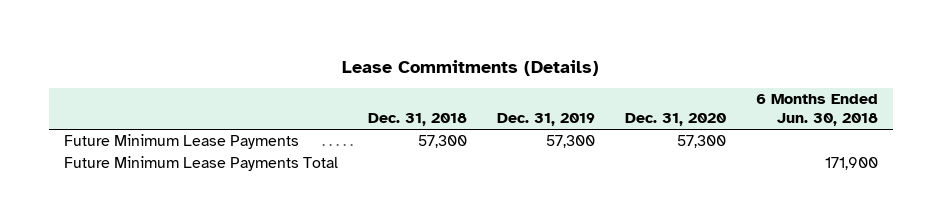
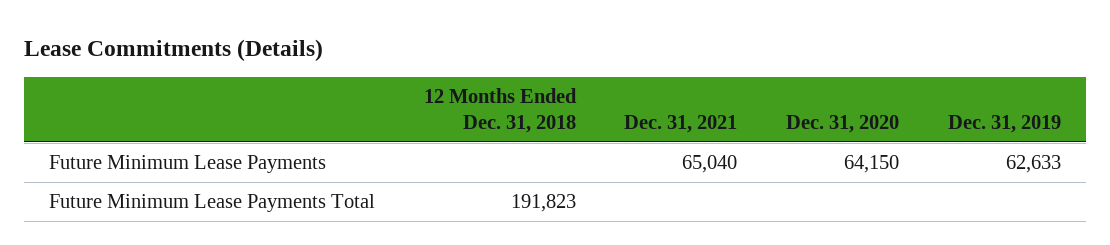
[367,113,467,127] Dec. 31, 2018 -> none
[755,94,878,127] 6 Months Ended Jun. 30, 2018 -> none
none -> [423,87,577,134] 12 Months Ended Dec. 31, 2018
none -> [624,115,738,134] Dec. 31, 2021
[545,135,595,149] 57,300 -> [1006,155,1062,174] 62,633
[676,135,726,149] 57,300 -> [844,155,900,174] 64,150

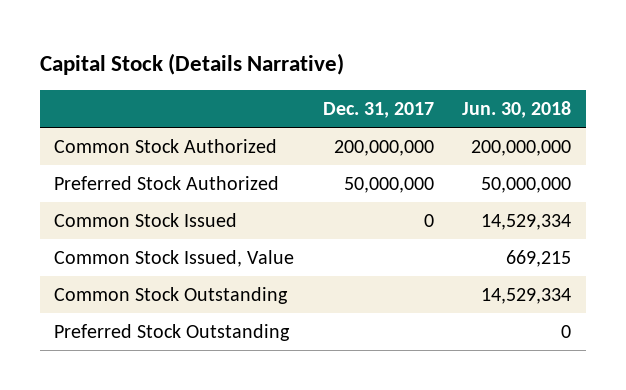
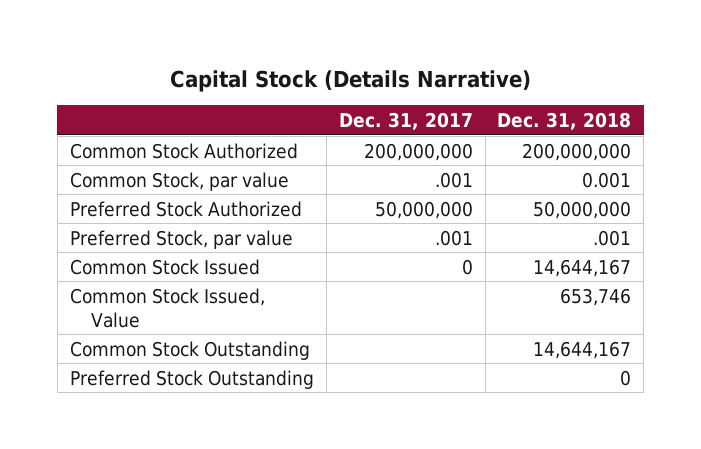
[462,101,572,119] Jun. 30, 2018 -> none
none -> [497,111,632,130] Dec. 31, 2018
none -> [69,171,289,191] Common Stock, par value
none -> [69,229,293,249] Preferred Stock, par value

